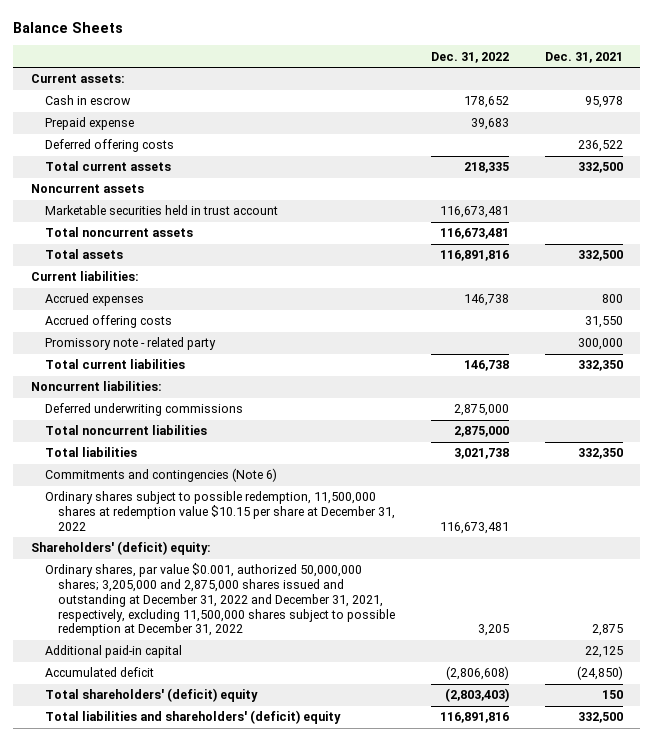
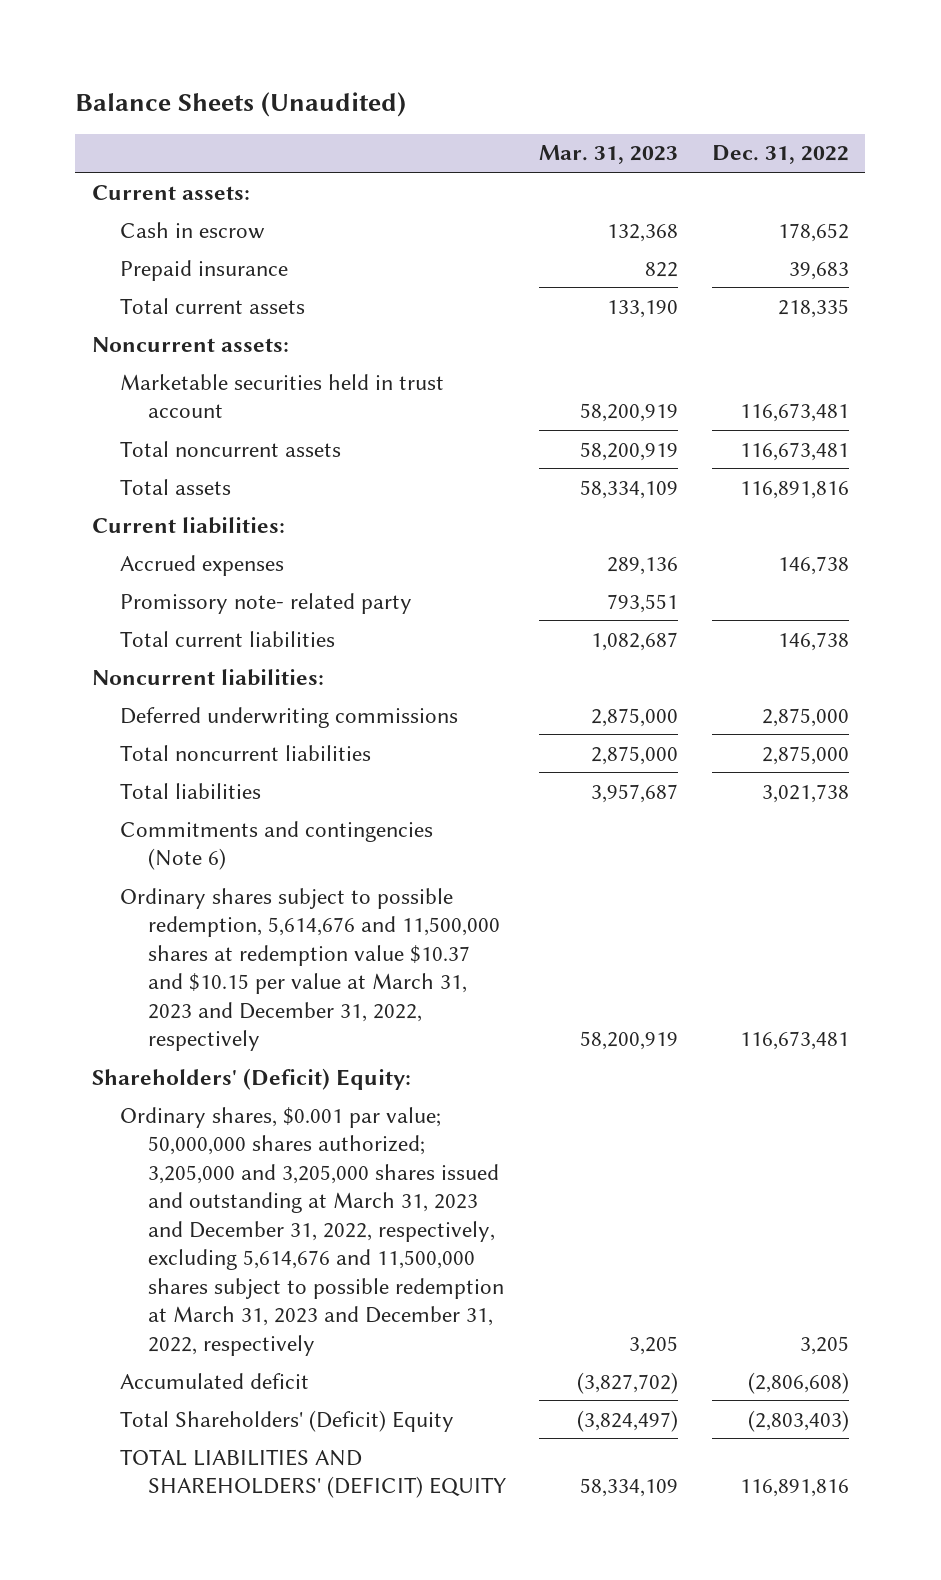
[13,21,124,33] Balance Sheets -> [75,91,407,117] Balance Sheets (Unaudited)
[544,51,623,63] Dec. 31, 2021 -> none
none -> [539,145,679,165] Mar. 31, 2023
[44,139,174,153] Deferred offering costs -> none
[44,117,134,131] Prepaid expense -> [119,259,288,281] Prepaid insurance
[31,184,145,194] Noncurrent assets -> [92,336,290,352] Noncurrent assets:
[44,315,172,329] Accrued offering costs -> none
[44,337,216,351] Promissory note - related party -> [119,592,412,614] Promissory note- related party
[44,645,182,659] Additional paid-in capital -> none
[44,491,396,531] Ordinary shares subject to possible redemption, 11,500,000 shares at redemption value $10.15 per share at December 31, 2022 -> [119,887,500,1052] Ordinary shares subject to possible redemption, 5,614,676 and 11,500,000 shares at redemption value $10.37 and $10.15 per value at March 31, 2023 and December 31, 2022, respectively
[31,541,212,556] Shareholders' (deficit) equity: -> [92,1067,412,1090] Shareholders' (Deficit) Equity:
[44,563,396,637] Ordinary shares, par value $0.001, authorized 50,000,000 shares; 3,205,000 and 2,875,000 shares issued and outstanding at December 31, 2022 and December 31, 2021, respectively, excluding 11,500,000 shares subject to possible redemption at December 31, 2022 -> [119,1106,504,1356] Ordinary shares, $0.001 par value; 50,000,000 shares authorized; 3,205,000 and 3,205,000 shares issued and outstanding at March 31, 2023 and December 31, 2022, respectively, excluding 5,614,676 and 11,500,000 shares subject to possible redemption at March 31, 2023 and December 31, 2022, respectively
[44,688,258,703] Total shareholders' (deficit) equity -> [119,1409,454,1432] Total Shareholders' (Deficit) Equity
[44,710,341,725] Total liabilities and shareholders' (deficit) equity -> [119,1448,506,1499] TOTAL LIABILITIES AND SHAREHOLDERS' (DEFICIT) EQUITY

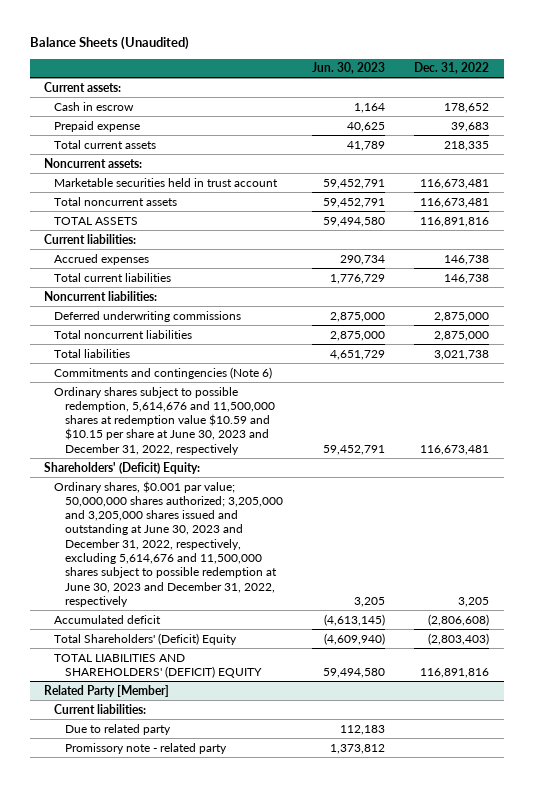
[539,145,679,165] Mar. 31, 2023 -> none
none -> [311,62,385,75] Jun. 30, 2023
[119,259,288,281] Prepaid insurance -> [54,120,141,132] Prepaid expense
[119,478,231,495] Total assets -> [54,216,139,225] TOTAL ASSETS
[119,592,412,614] Promissory note- related party -> none
[119,887,500,1052] Ordinary shares subject to possible redemption, 5,614,676 and 11,500,000 shares at redemption value $10.37 and $10.15 per value at March 31, 2023 and December 31, 2022, respectively -> [54,386,275,455] Ordinary shares subject to possible redemption, 5,614,676 and 11,500,000 shares at redemption value $10.59 and $10.15 per share at June 30, 2023 and December 31, 2022, respectively
[119,1106,504,1356] Ordinary shares, $0.001 par value; 50,000,000 shares authorized; 3,205,000 and 3,205,000 shares issued and outstanding at March 31, 2023 and December 31, 2022, respectively, excluding 5,614,676 and 11,500,000 shares subject to possible redemption at March 31, 2023 and December 31, 2022, respectively -> [54,480,283,607] Ordinary shares, $0.001 par value; 50,000,000 shares authorized; 3,205,000 and 3,205,000 shares issued and outstanding at June 30, 2023 and December 31, 2022, respectively, excluding 5,614,676 and 11,500,000 shares subject to possible redemption at June 30, 2023 and December 31, 2022, respectively
none -> [44,684,170,697] Related Party [Member]
none -> [54,703,147,714] Current liabilities:
none -> [64,723,171,735] Due to related party
none -> [64,742,227,754] Promissory note - related party

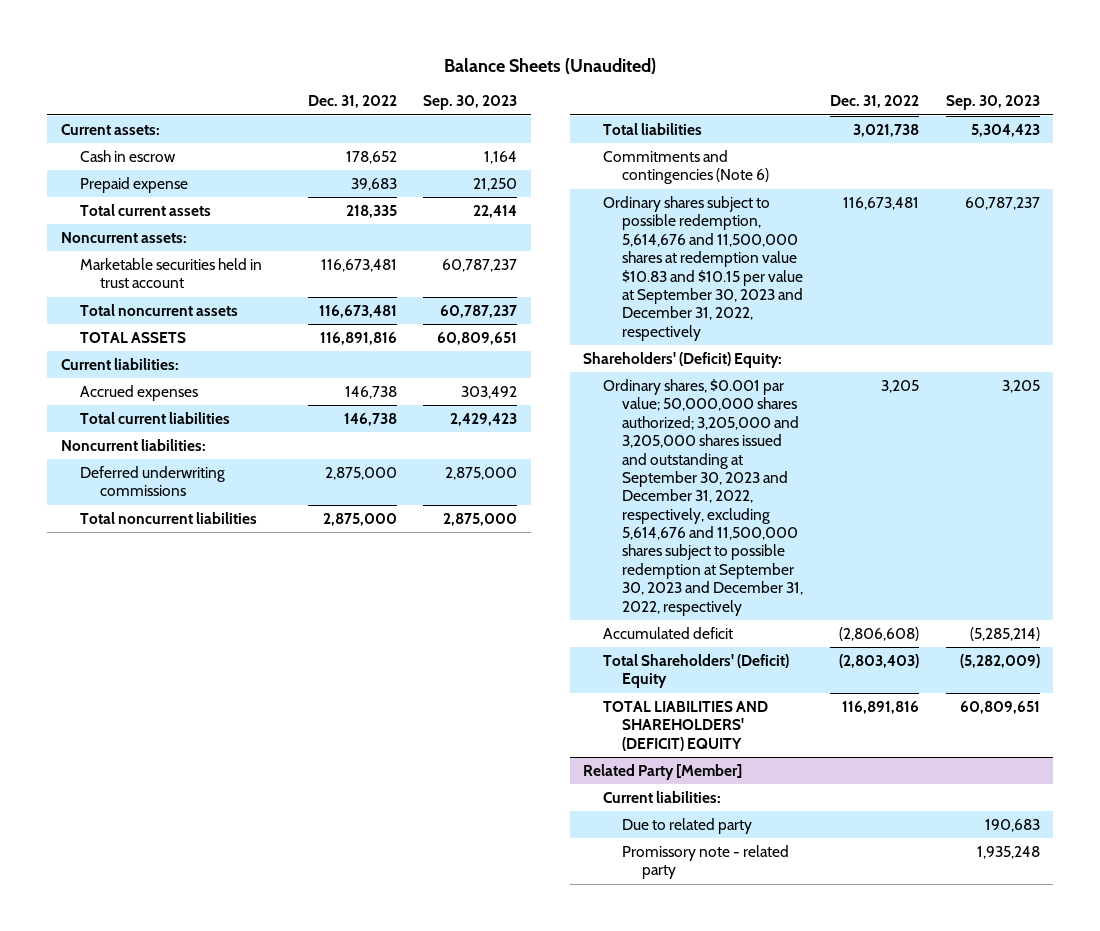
[311,62,385,75] Jun. 30, 2023 -> none
none -> [423,95,518,111] Sep. 30, 2023
[54,386,275,455] Ordinary shares subject to possible redemption, 5,614,676 and 11,500,000 shares at redemption value $10.59 and $10.15 per share at June 30, 2023 and December 31, 2022, respectively -> [602,196,804,341] Ordinary shares subject to possible redemption, 5,614,676 and 11,500,000 shares at redemption value $10.83 and $10.15 per value at September 30, 2023 and December 31, 2022, respectively
[54,480,283,607] Ordinary shares, $0.001 par value; 50,000,000 shares authorized; 3,205,000 and 3,205,000 shares issued and outstanding at June 30, 2023 and December 31, 2022, respectively, excluding 5,614,676 and 11,500,000 shares subject to possible redemption at June 30, 2023 and December 31, 2022, respectively -> [602,379,804,616] Ordinary shares, $0.001 par value; 50,000,000 shares authorized; 3,205,000 and 3,205,000 shares issued and outstanding at September 30, 2023 and December 31, 2022, respectively, excluding 5,614,676 and 11,500,000 shares subject to possible redemption at September 30, 2023 and December 31, 2022, respectively

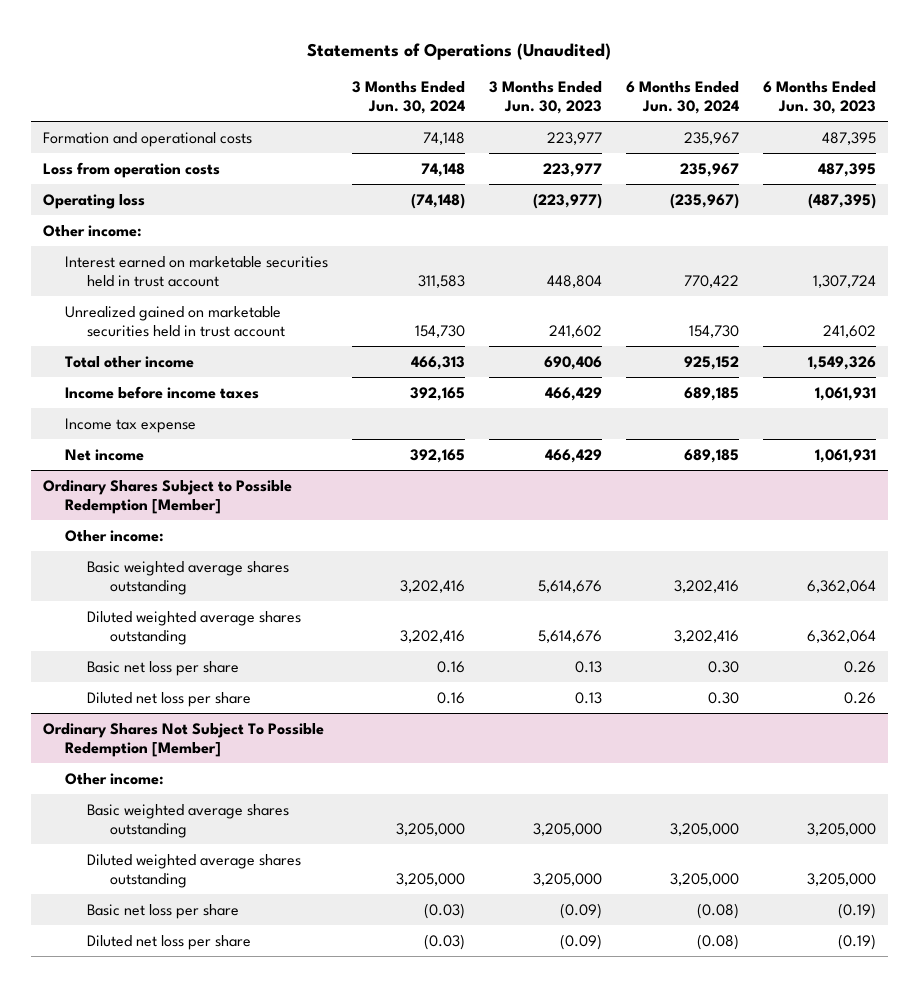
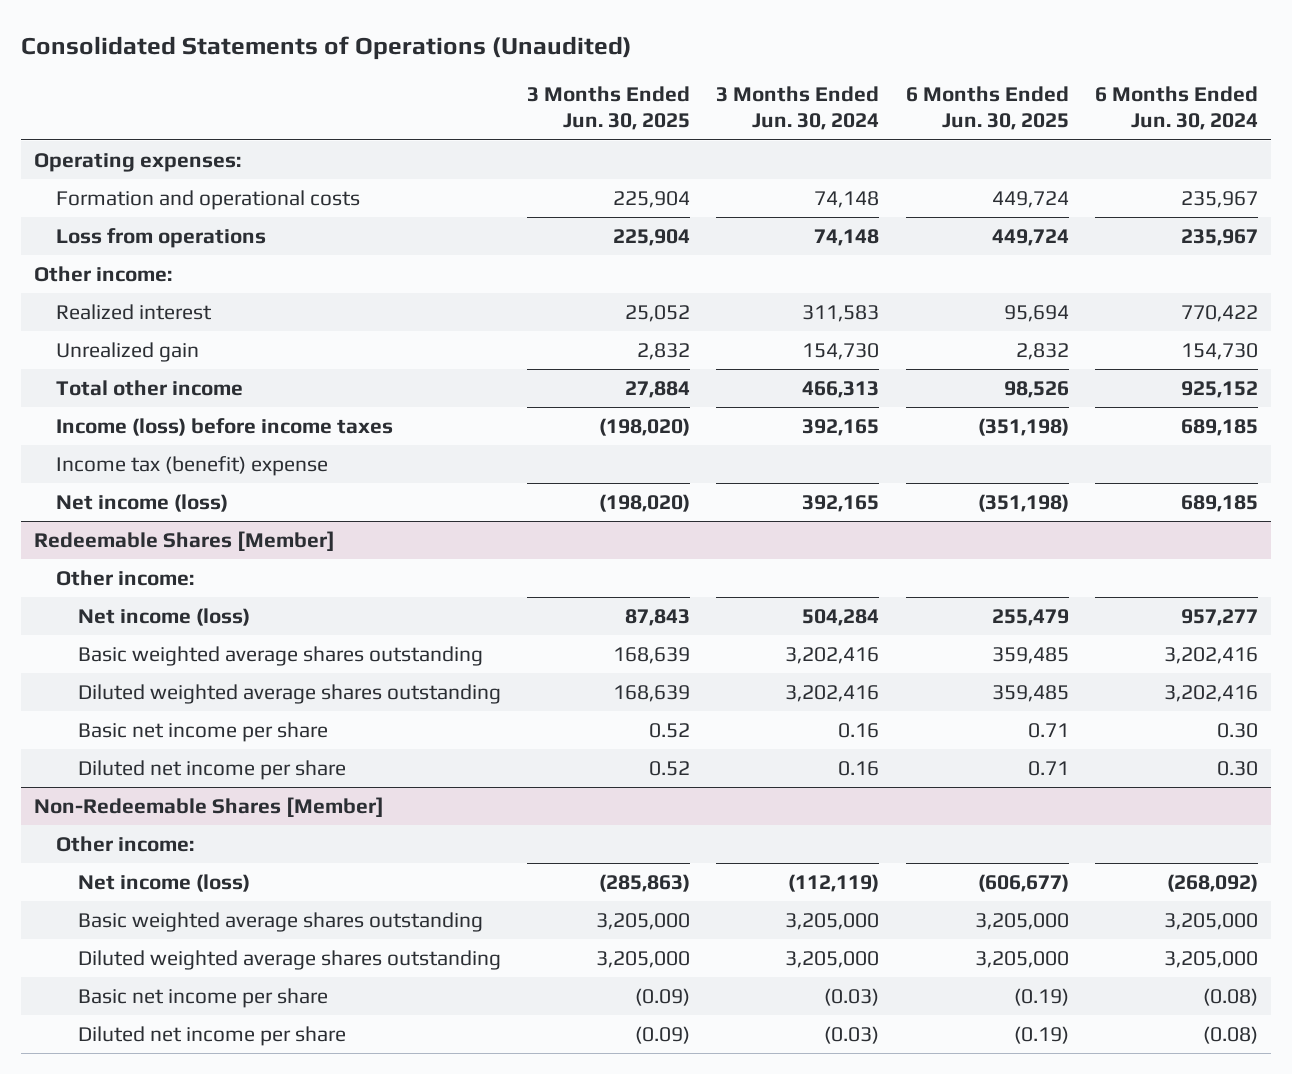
[307,42,612,60] Statements of Operations (Unaudited) -> [21,36,633,61] Consolidated Statements of Operations (Unaudited)
[489,80,603,114] 3 Months Ended Jun. 30, 2023 -> none
[762,80,876,114] 6 Months Ended Jun. 30, 2023 -> none
none -> [527,86,691,131] 3 Months Ended Jun. 30, 2025
none -> [905,86,1069,131] 6 Months Ended Jun. 30, 2025
none -> [34,152,242,172] Operating expenses:
[42,193,145,209] Operating loss -> none
[42,161,220,178] Loss from operation costs -> [56,227,267,248] Loss from operations
[65,255,329,287] Interest earned on marketable securities held in trust account -> [56,303,213,320] Realized interest
[65,305,286,337] Unrealized gained on marketable securities held in trust account -> [56,341,200,362] Unrealized gain
[42,479,292,514] Ordinary Shares Subject to Possible Redemption [Member] -> none
[65,385,260,399] Income before income taxes -> [56,417,394,436] Income (loss) before income taxes
[65,417,197,433] Income tax expense -> [56,455,329,476] Income tax (benefit) expense
[65,448,145,461] Net income -> [56,493,229,512] Net income (loss)
none -> [34,530,336,551] Redeemable Shares [Member]
none -> [77,607,250,626] Net income (loss)
[42,722,324,757] Ordinary Shares Not Subject To Possible Redemption [Member] -> none
[87,660,240,676] Basic net loss per share -> [77,721,328,742] Basic net income per share
[87,691,252,707] Diluted net loss per share -> [77,759,346,780] Diluted net income per share
none -> [34,796,385,817] Non-Redeemable Shares [Member]
none -> [77,873,250,892] Net income (loss)
[87,903,240,919] Basic net loss per share -> [77,987,328,1008] Basic net income per share
[87,934,252,950] Diluted net loss per share -> [77,1025,346,1046] Diluted net income per share

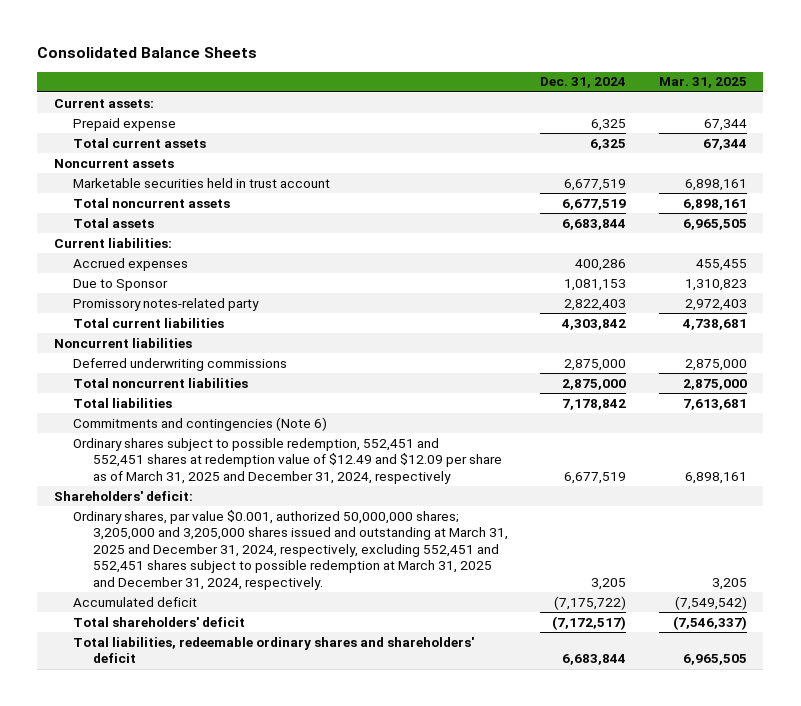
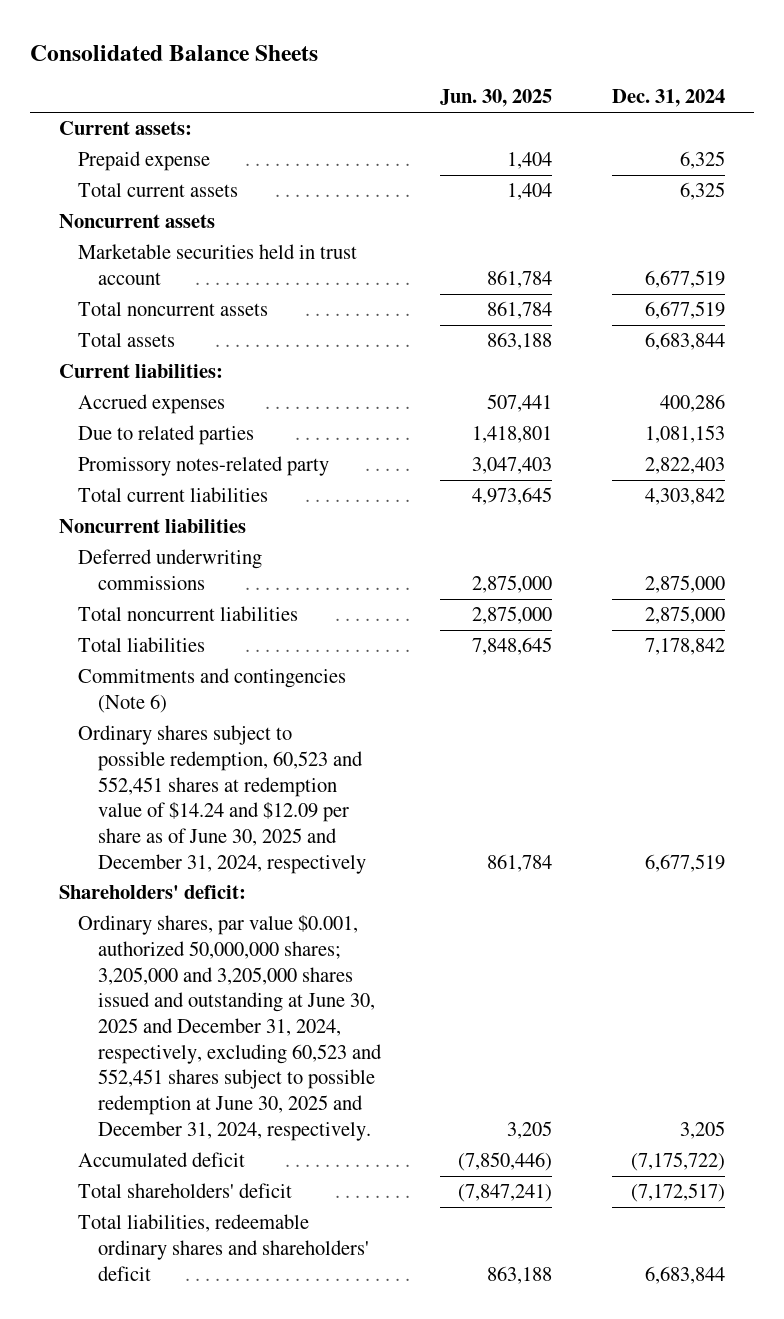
[659,77,748,89] Mar. 31, 2025 -> none
none -> [440,89,553,108] Jun. 30, 2025
[73,278,169,291] Due to Sponsor -> [78,425,255,446] Due to related parties
[73,437,502,484] Ordinary shares subject to possible redemption, 552,451 and 552,451 shares at redemption value of $12.49 and $12.09 per share as of March 31, 2025 and December 31, 2024, respectively -> [78,725,366,874] Ordinary shares subject to possible redemption, 60,523 and 552,451 shares at redemption value of $14.24 and $12.09 per share as of June 30, 2025 and December 31, 2024, respectively
[73,509,508,591] Ordinary shares, par value $0.001, authorized 50,000,000 shares; 3,205,000 and 3,205,000 shares issued and outstanding at March 31, 2025 and December 31, 2024, respectively, excluding 552,451 and 552,451 shares subject to possible redemption at March 31, 2025 and December 31, 2024, respectively. -> [78,915,382,1141] Ordinary shares, par value $0.001, authorized 50,000,000 shares; 3,205,000 and 3,205,000 shares issued and outstanding at June 30, 2025 and December 31, 2024, respectively, excluding 60,523 and 552,451 shares subject to possible redemption at June 30, 2025 and December 31, 2024, respectively.

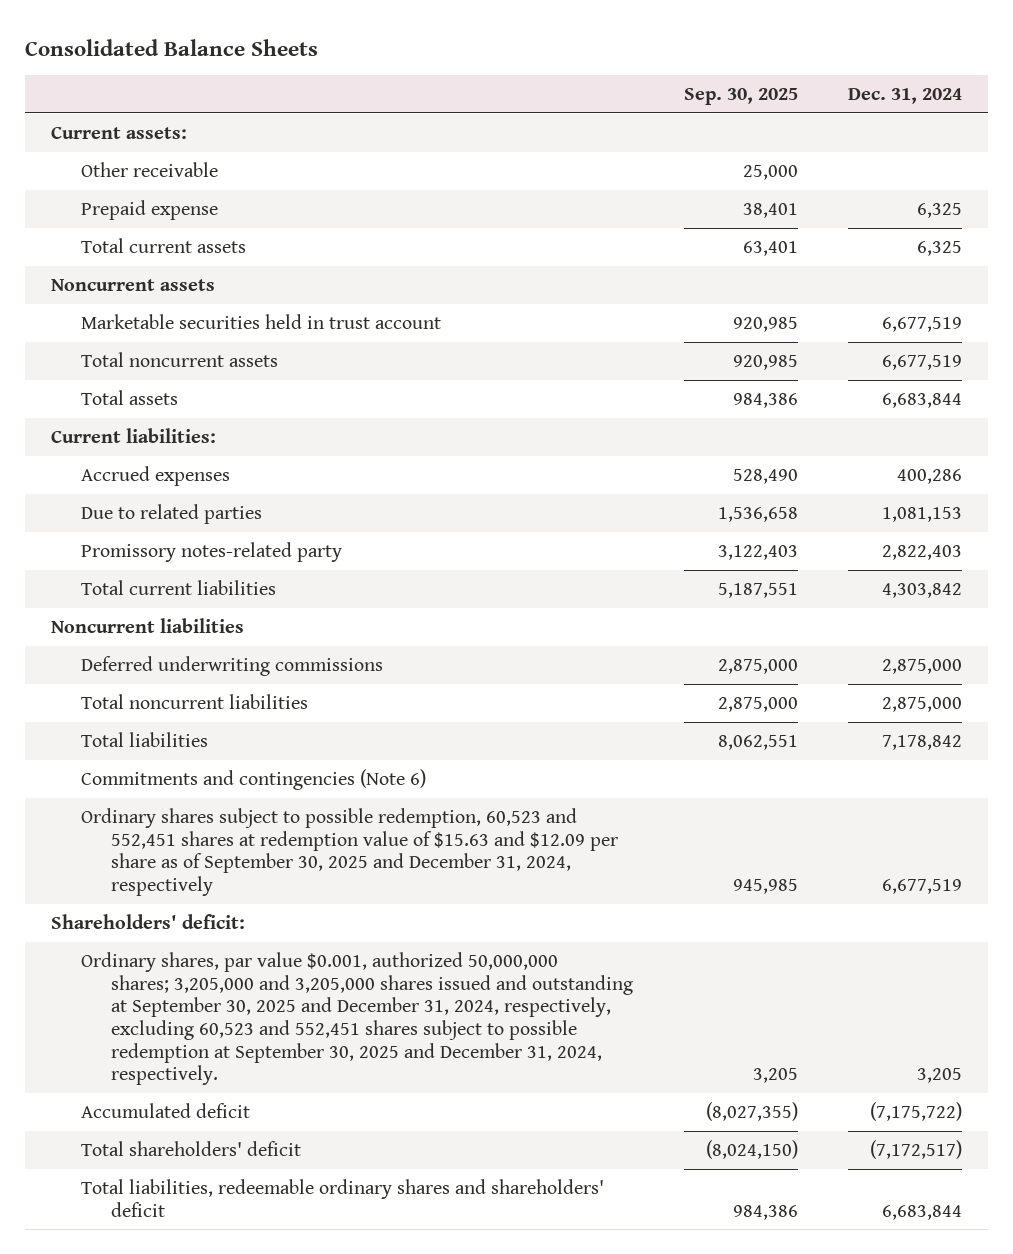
[440,89,553,108] Jun. 30, 2025 -> none
none -> [683,88,798,106] Sep. 30, 2025
none -> [80,161,218,177] Other receivable
[78,725,366,874] Ordinary shares subject to possible redemption, 60,523 and 552,451 shares at redemption value of $14.24 and $12.09 per share as of June 30, 2025 and December 31, 2024, respectively -> [80,807,619,896] Ordinary shares subject to possible redemption, 60,523 and 552,451 shares at redemption value of $15.63 and $12.09 per share as of September 30, 2025 and December 31, 2024, respectively
[78,915,382,1141] Ordinary shares, par value $0.001, authorized 50,000,000 shares; 3,205,000 and 3,205,000 shares issued and outstanding at June 30, 2025 and December 31, 2024, respectively, excluding 60,523 and 552,451 shares subject to possible redemption at June 30, 2025 and December 31, 2024, respectively. -> [80,951,634,1086] Ordinary shares, par value $0.001, authorized 50,000,000 shares; 3,205,000 and 3,205,000 shares issued and outstanding at September 30, 2025 and December 31, 2024, respectively, excluding 60,523 and 552,451 shares subject to possible redemption at September 30, 2025 and December 31, 2024, respectively.

